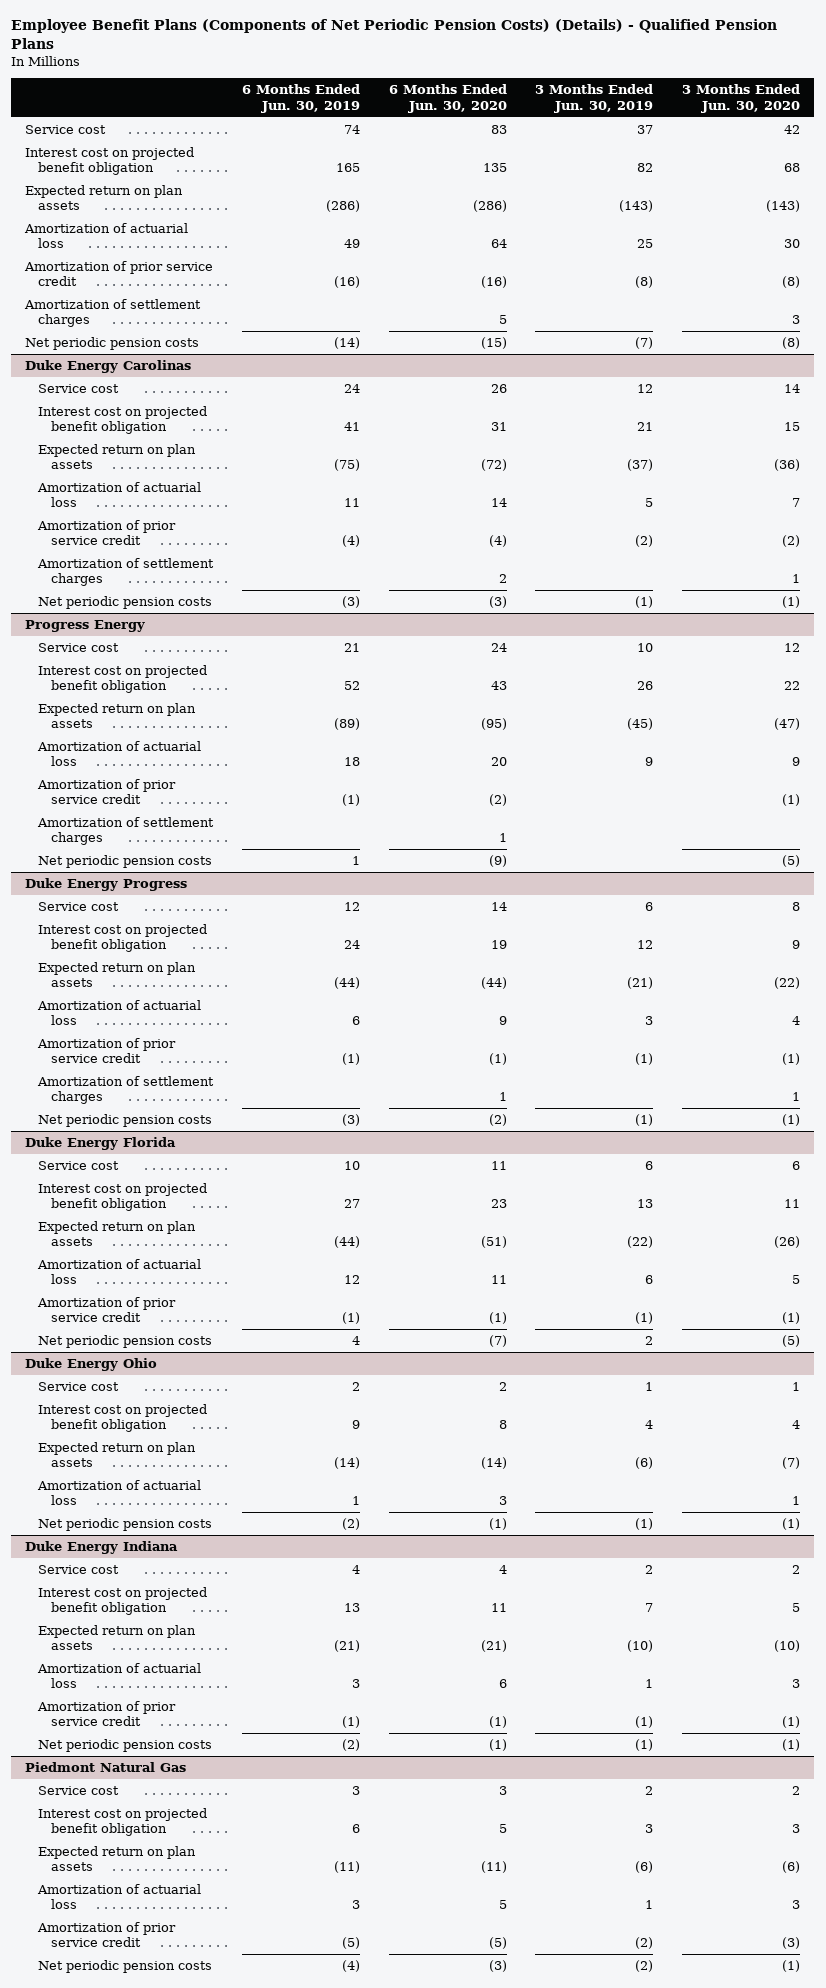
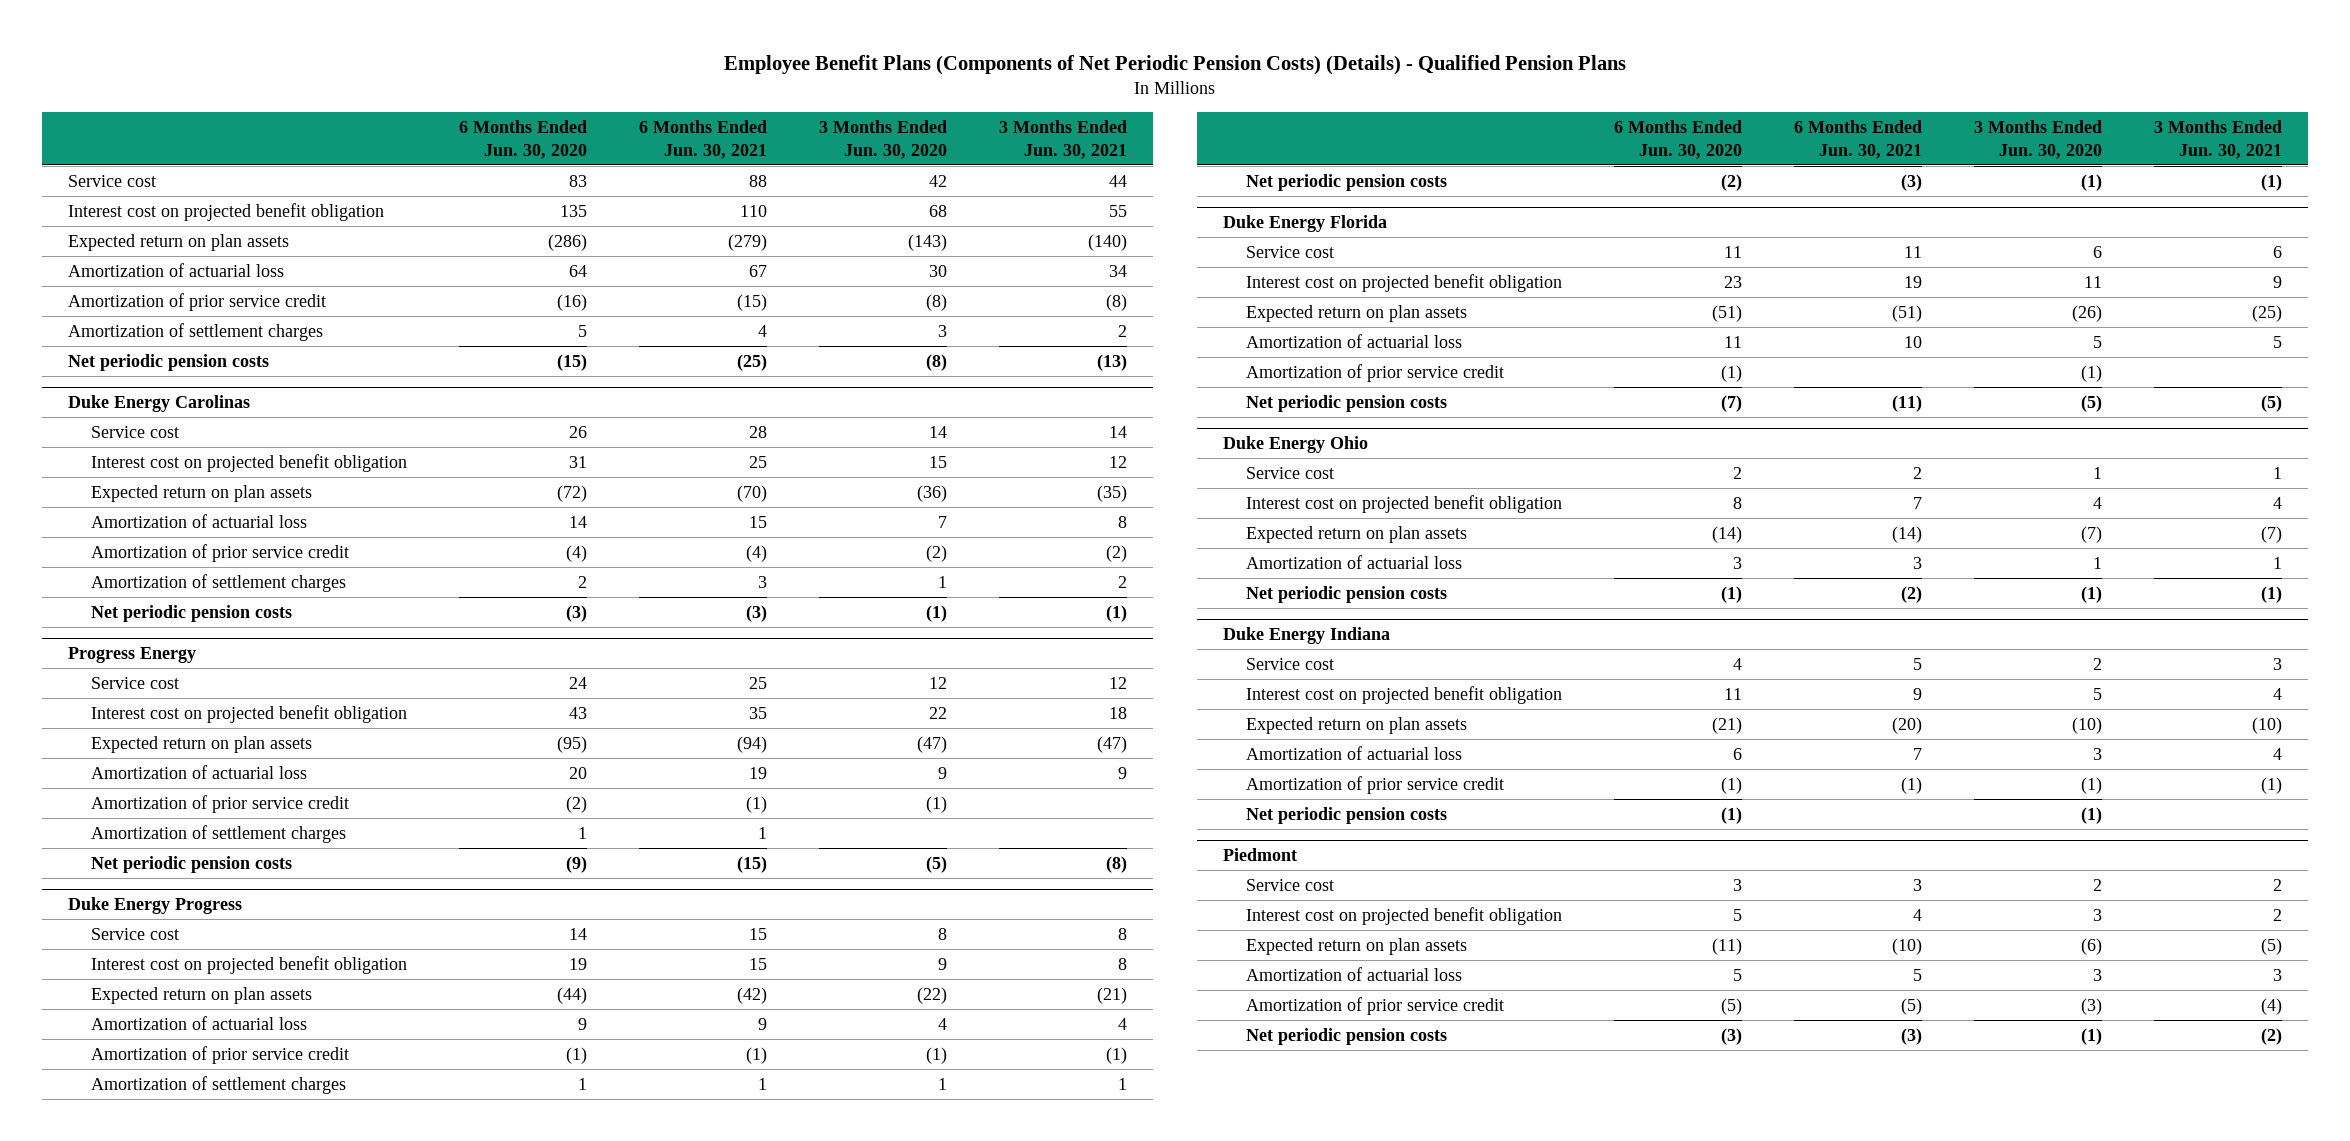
[242,84,361,113] 6 Months Ended Jun. 30, 2019 -> none
[535,84,654,113] 3 Months Ended Jun. 30, 2019 -> none
none -> [638,120,767,159] 6 Months Ended Jun. 30, 2021
none -> [998,120,1127,159] 3 Months Ended Jun. 30, 2021
[25,1762,187,1773] Piedmont Natural Gas -> [1223,848,1298,862] Piedmont

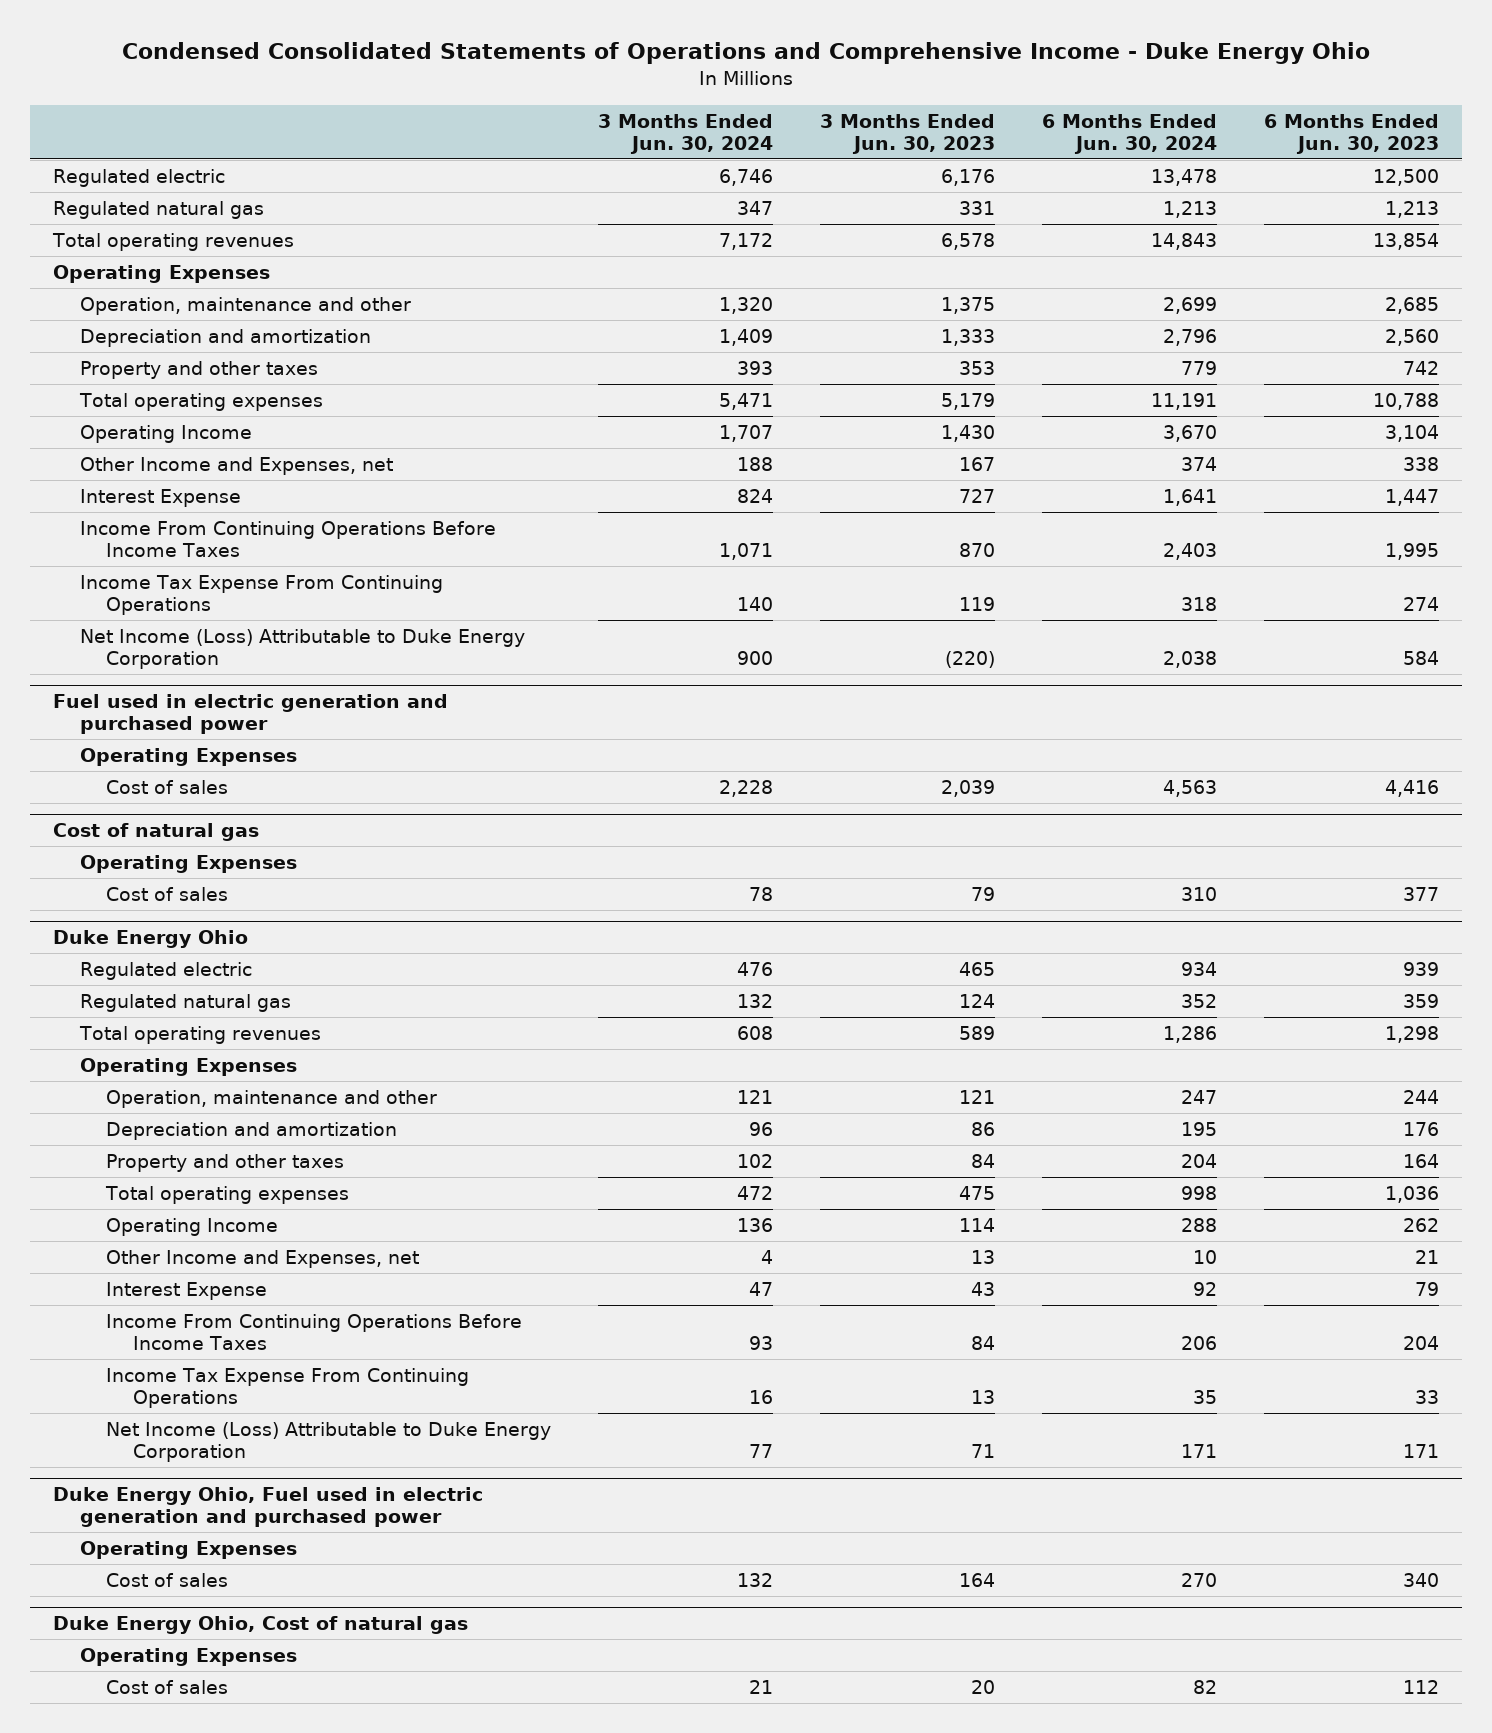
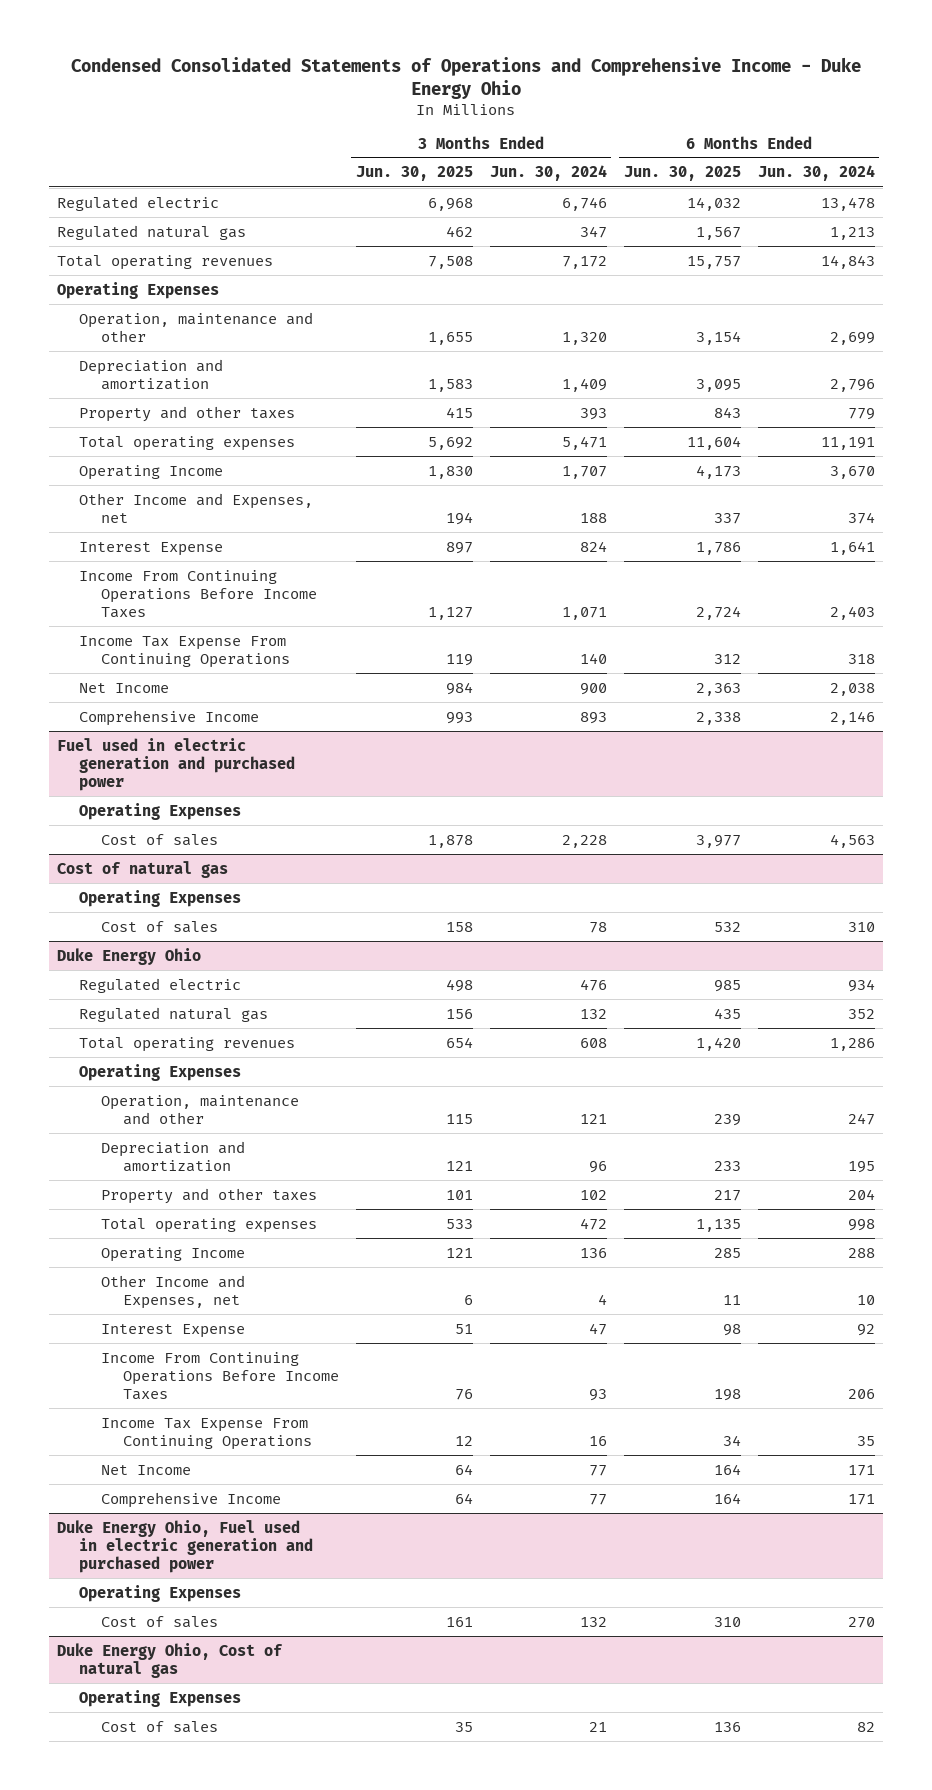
[819,113,995,154] 3 Months Ended Jun. 30, 2023 -> none
[1263,113,1439,154] 6 Months Ended Jun. 30, 2023 -> none
none -> [355,166,473,182] Jun. 30, 2025
none -> [623,166,741,182] Jun. 30, 2025
[79,628,525,670] Net Income (Loss) Attributable to Duke Energy Corporation -> [78,682,169,693] Net Income
none -> [78,709,259,726] Comprehensive Income
[106,1421,552,1463] Net Income (Loss) Attributable to Duke Energy Corporation -> [100,1464,191,1475] Net Income
none -> [100,1491,281,1508] Comprehensive Income

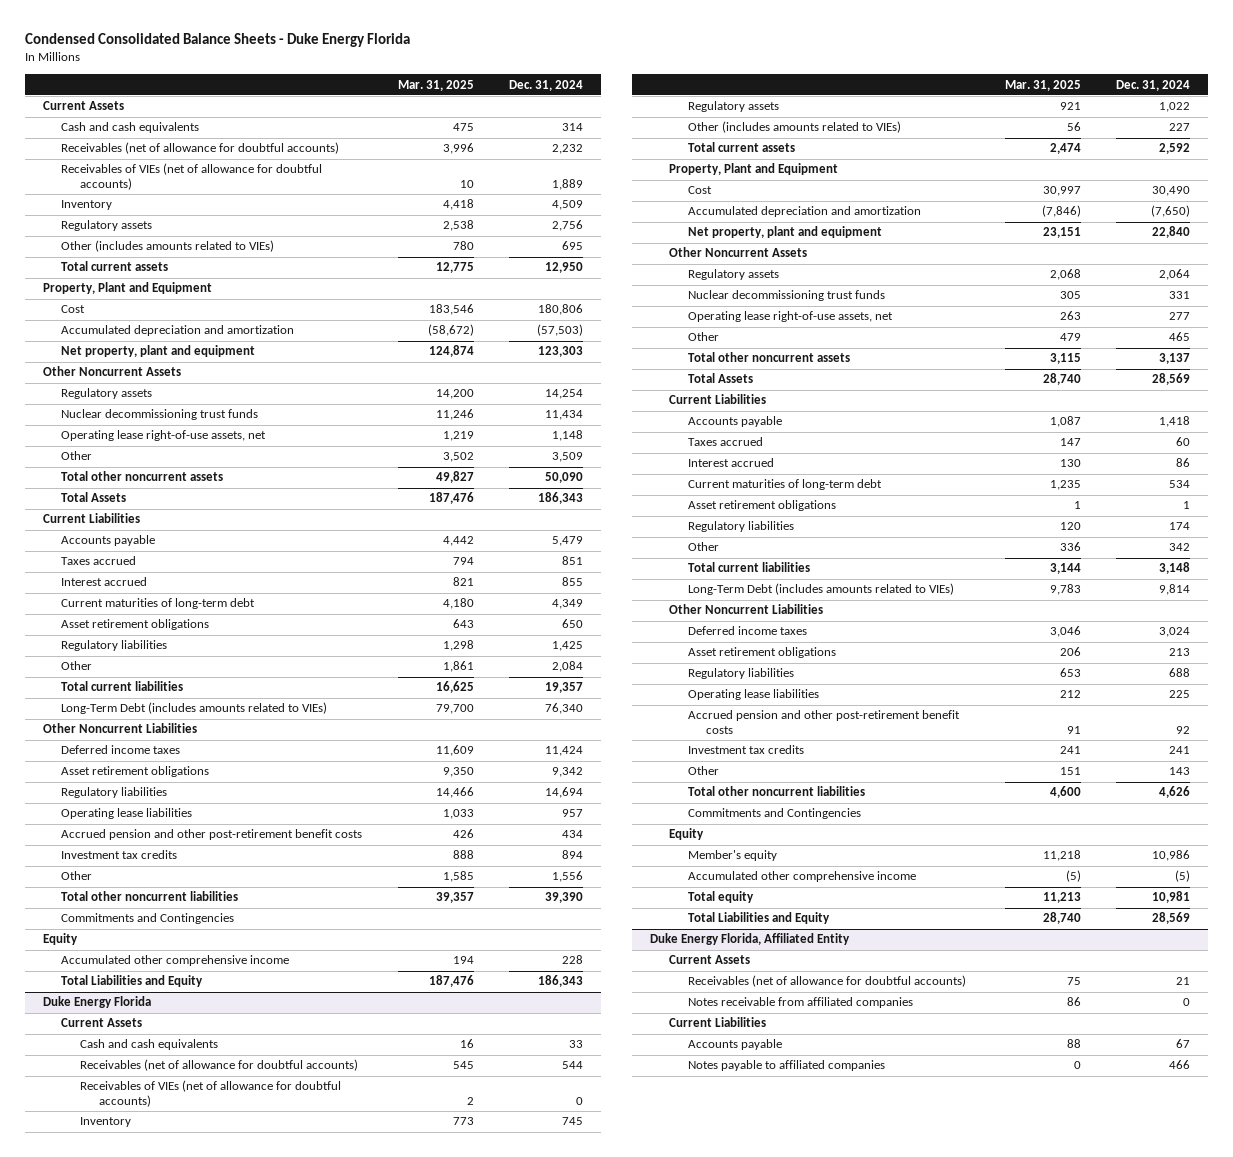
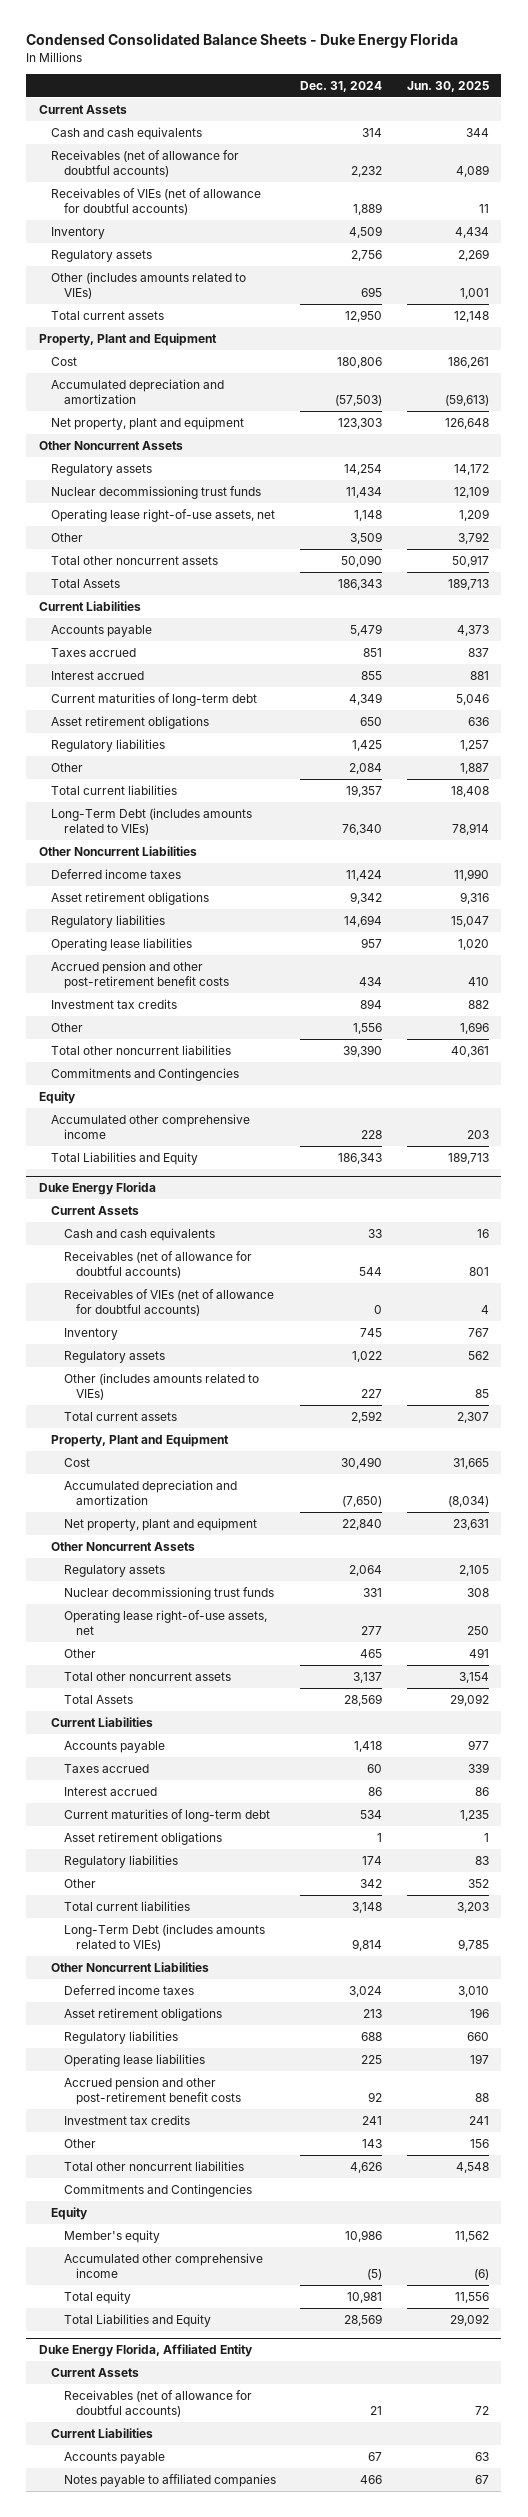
[397,79,474,91] Mar. 31, 2025 -> none
none -> [406,80,489,92] Jun. 30, 2025
[687,997,913,1009] Notes receivable from affiliated companies -> none

